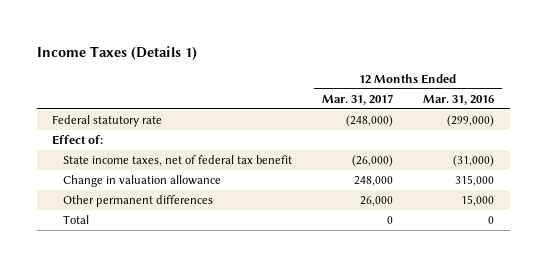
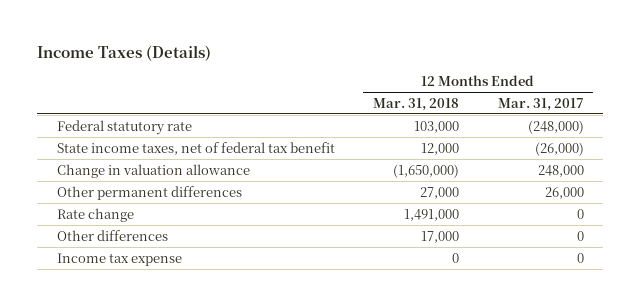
[36,45,197,60] Income Taxes (Details 1) -> [37,44,212,61] Income Taxes (Details)
[423,94,495,105] Mar. 31, 2016 -> none
none -> [373,97,460,111] Mar. 31, 2018
[51,134,103,145] Effect of: -> none
[62,214,89,224] Total -> none
none -> [56,207,134,222] Rate change
none -> [56,229,168,241] Other differences
none -> [56,252,182,266] Income tax expense

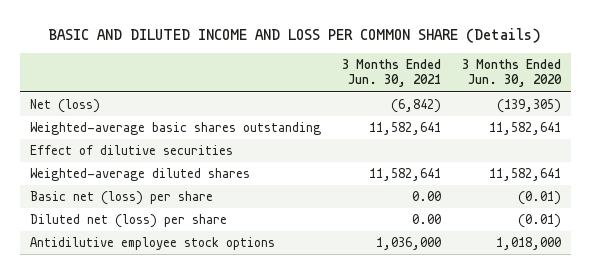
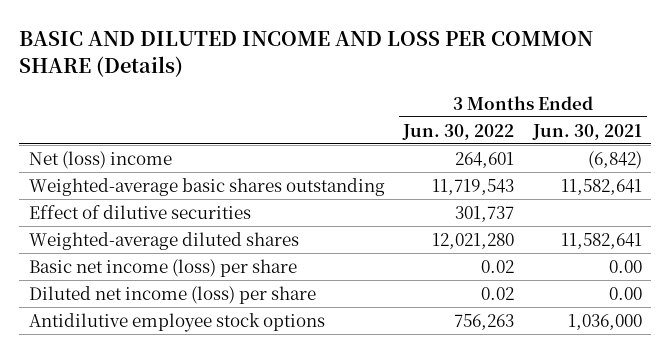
[461,59,562,88] 3 Months Ended Jun. 30, 2020 -> none
none -> [402,123,515,140] Jun. 30, 2022
[30,99,101,114] Net (loss) -> [28,150,172,169] Net (loss) income
[30,191,214,206] Basic net (loss) per share -> [28,258,297,277] Basic net income (loss) per share
[30,214,228,229] Diluted net (loss) per share -> [28,285,316,304] Diluted net income (loss) per share

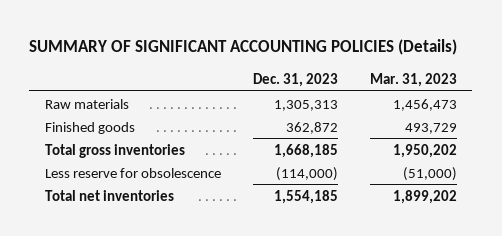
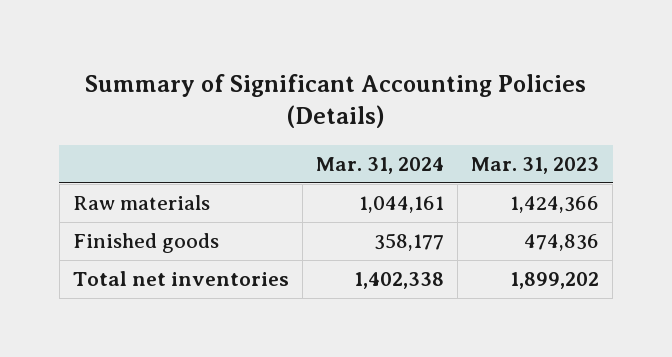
[29,39,458,56] SUMMARY OF SIGNIFICANT ACCOUNTING POLICIES (Details) -> [85,73,587,129] Summary of Significant Accounting Policies (Details)
[252,72,338,87] Dec. 31, 2023 -> none
none -> [316,157,445,175] Mar. 31, 2024
[45,143,186,158] Total gross inventories -> none
[45,167,222,178] Less reserve for obsolescence -> none
[392,98,457,111] 1,456,473 -> [510,196,600,214] 1,424,366
[404,122,457,134] 493,729 -> [524,234,600,252] 474,836

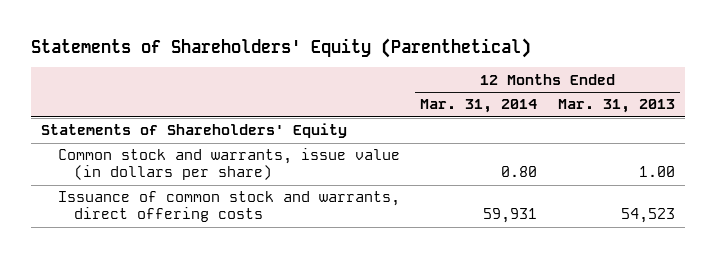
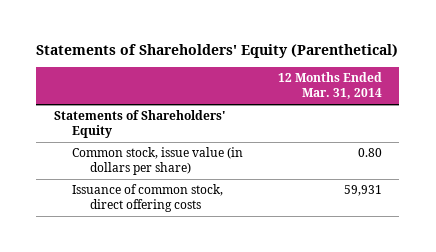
[558,99,676,114] Mar. 31, 2013 -> none
[57,148,400,181] Common stock and warrants, issue value (in dollars per share) -> [72,147,244,176] Common stock, issue value (in dollars per share)
[57,191,400,223] Issuance of common stock and warrants, direct offering costs -> [72,184,224,213] Issuance of common stock, direct offering costs

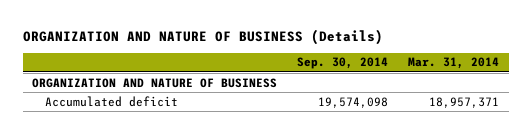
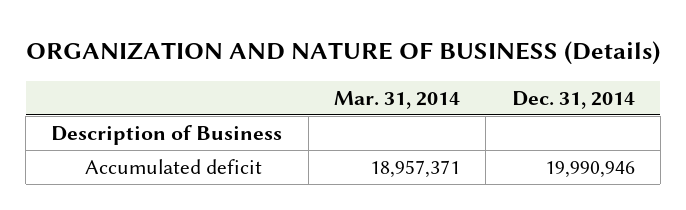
[297,57,389,70] Sep. 30, 2014 -> none
none -> [511,91,635,110] Dec. 31, 2014
[32,77,278,88] ORGANIZATION AND NATURE OF BUSINESS -> [51,125,283,146] Description of Business

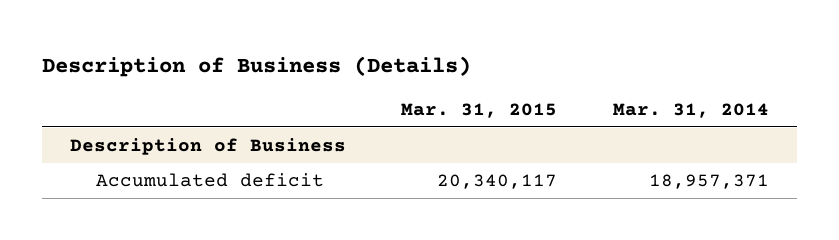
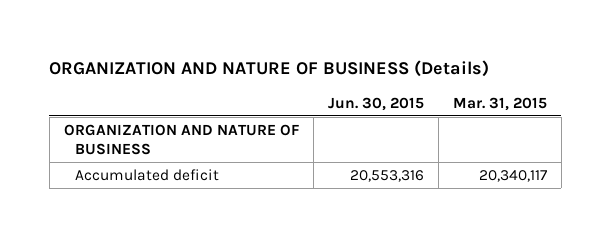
[41,56,471,78] Description of Business (Details) -> [49,59,490,77] ORGANIZATION AND NATURE OF BUSINESS (Details)
[612,103,769,119] Mar. 31, 2014 -> none
none -> [327,96,424,111] Jun. 30, 2015
[69,138,346,156] Description of Business -> [63,123,299,156] ORGANIZATION AND NATURE OF BUSINESS

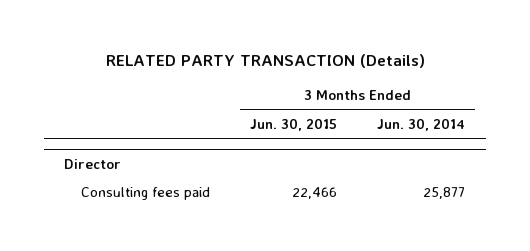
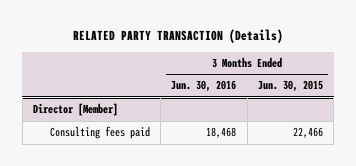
[377,118,466,132] Jun. 30, 2014 -> none
none -> [171,80,237,93] Jun. 30, 2016
[64,158,122,169] Director -> [33,103,119,117] Director [Member]

